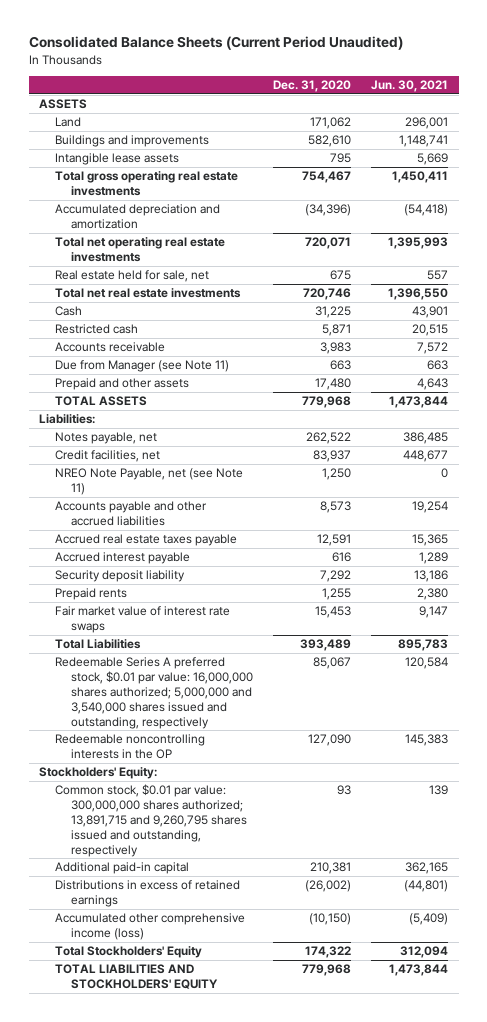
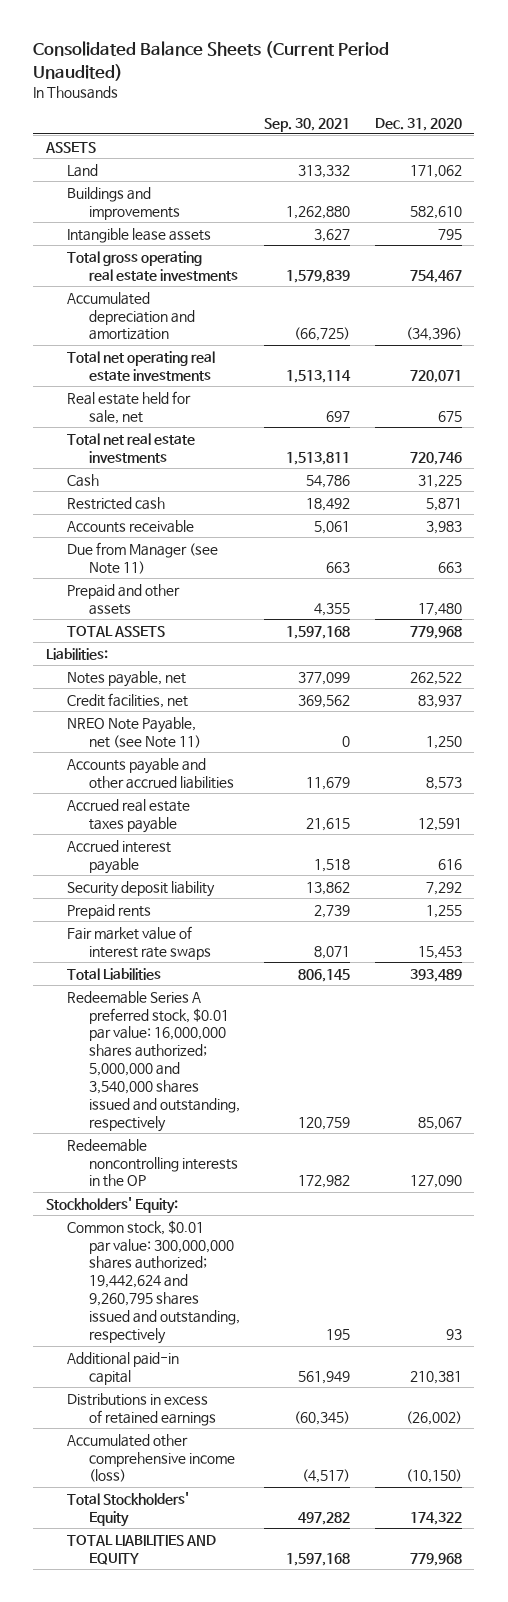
[371,79,449,92] Jun. 30, 2021 -> none
none -> [264,117,351,132] Sep. 30, 2021
[54,784,247,857] Common stock, $0.01 par value: 300,000,000 shares authorized; 13,891,715 and 9,260,795 shares issued and outstanding, respectively -> [67,1219,240,1345] Common stock, $0.01 par value: 300,000,000 shares authorized; 19,442,624 and 9,260,795 shares issued and outstanding, respectively
[54,964,218,990] TOTAL LIABILITIES AND STOCKHOLDERS' EQUITY -> [67,1534,217,1565] TOTAL LIABILITIES AND EQUITY

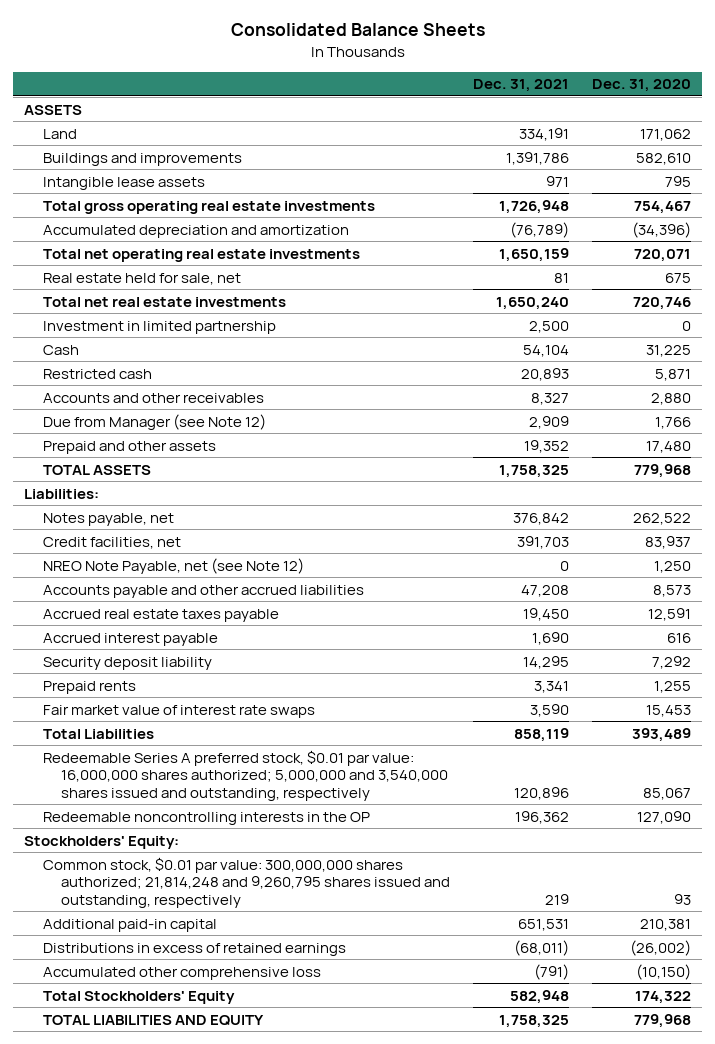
[33,41,390,81] Consolidated Balance Sheets (Current Period Unaudited) -> [230,23,485,37] Consolidated Balance Sheets
[264,117,351,132] Sep. 30, 2021 -> none
none -> [472,79,569,93] Dec. 31, 2021
none -> [42,320,276,334] Investment in limited partnership
[67,519,195,533] Accounts receivable -> [42,392,264,403] Accounts and other receivables
[426,520,463,534] 3,983 -> [650,392,691,405] 2,880
[67,541,219,574] Due from Manager (see Note 11) -> [42,413,266,430] Due from Manager (see Note 12)
[438,561,463,573] 663 -> [654,416,691,429] 1,766
[67,716,201,748] NREO Note Payable, net (see Note 11) -> [42,557,304,574] NREO Note Payable, net (see Note 12)
[67,1219,240,1345] Common stock, $0.01 par value: 300,000,000 shares authorized; 19,442,624 and 9,260,795 shares issued and outstanding, respectively -> [42,856,450,908] Common stock, $0.01 par value: 300,000,000 shares authorized; 21,814,248 and 9,260,795 shares issued and outstanding, respectively
[67,1433,235,1483] Accumulated other comprehensive income (loss) -> [42,966,321,980] Accumulated other comprehensive loss

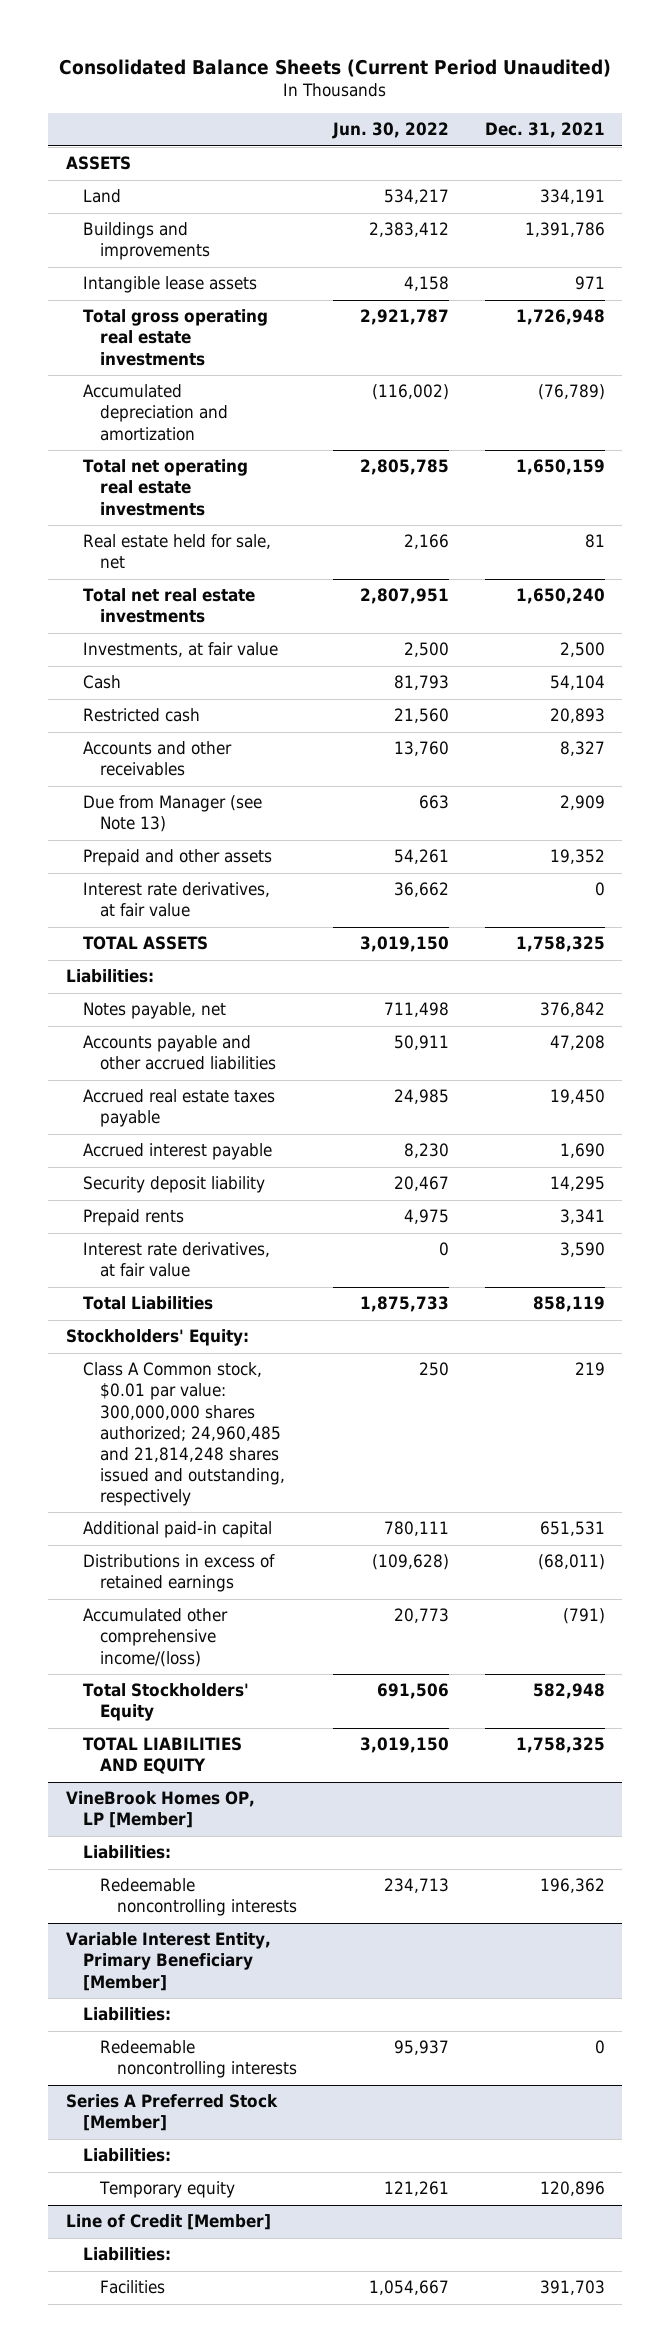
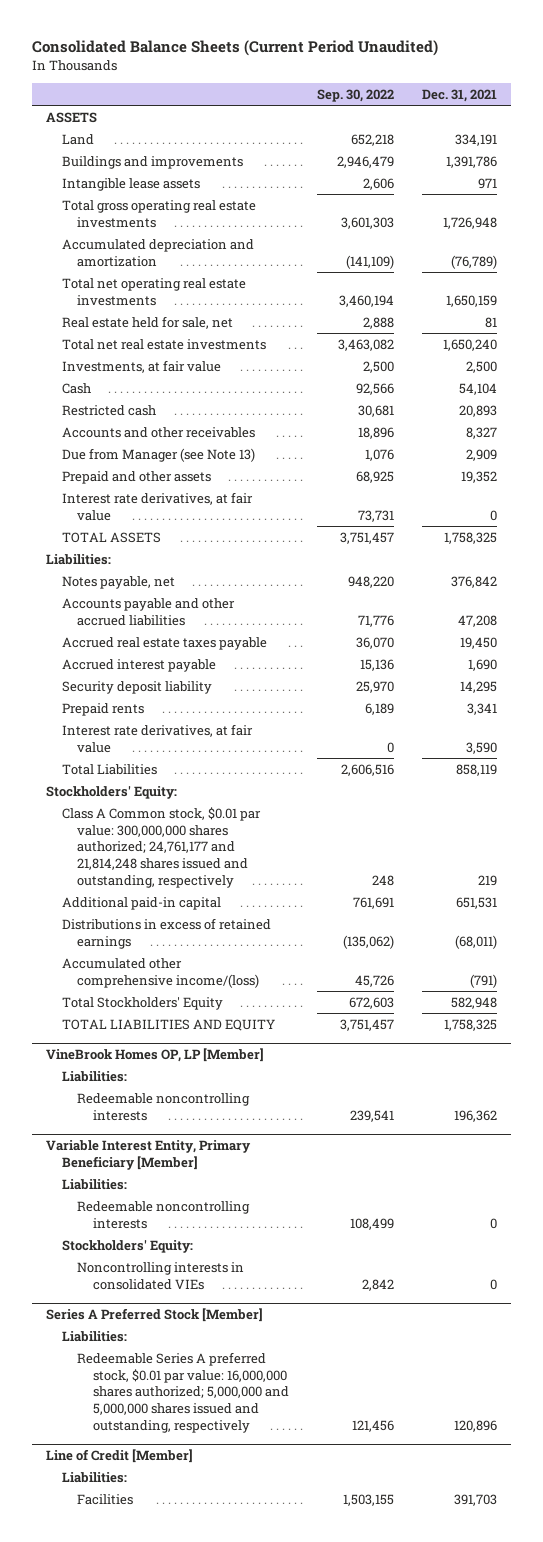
[331,122,449,140] Jun. 30, 2022 -> none
none -> [317,88,395,102] Sep. 30, 2022
[83,1362,286,1506] Class A Common stock, $0.01 par value: 300,000,000 shares authorized; 24,960,485 and 21,814,248 shares issued and outstanding, respectively -> [61,806,261,889] Class A Common stock, $0.01 par value: 300,000,000 shares authorized; 24,761,177 and 21,814,248 shares issued and outstanding, respectively
none -> [61,1239,193,1253] Stockholders' Equity:
none -> [77,1261,245,1290] Noncontrolling interests in consolidated VIEs
[99,2181,236,2199] Temporary equity -> [77,1351,290,1434] Redeemable Series A preferred stock, $0.01 par value: 16,000,000 shares authorized; 5,000,000 and 5,000,000 shares issued and outstanding, respectively

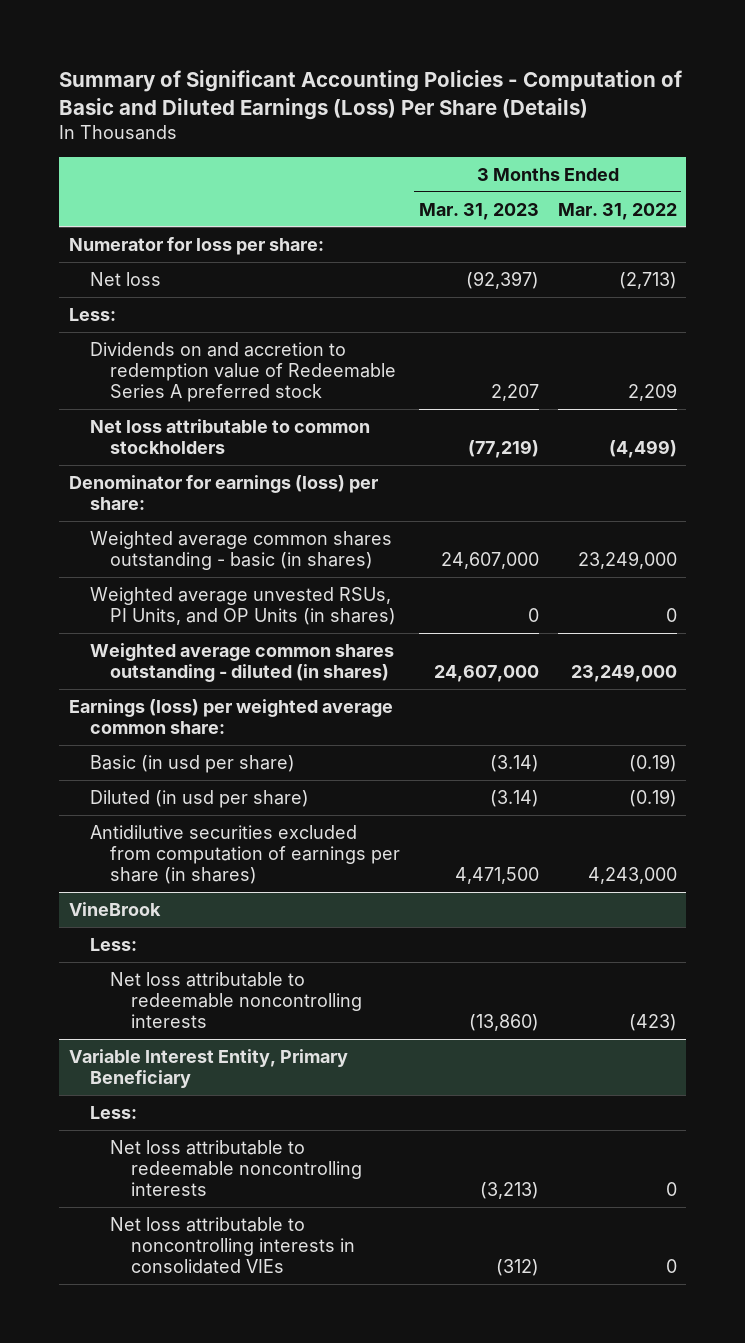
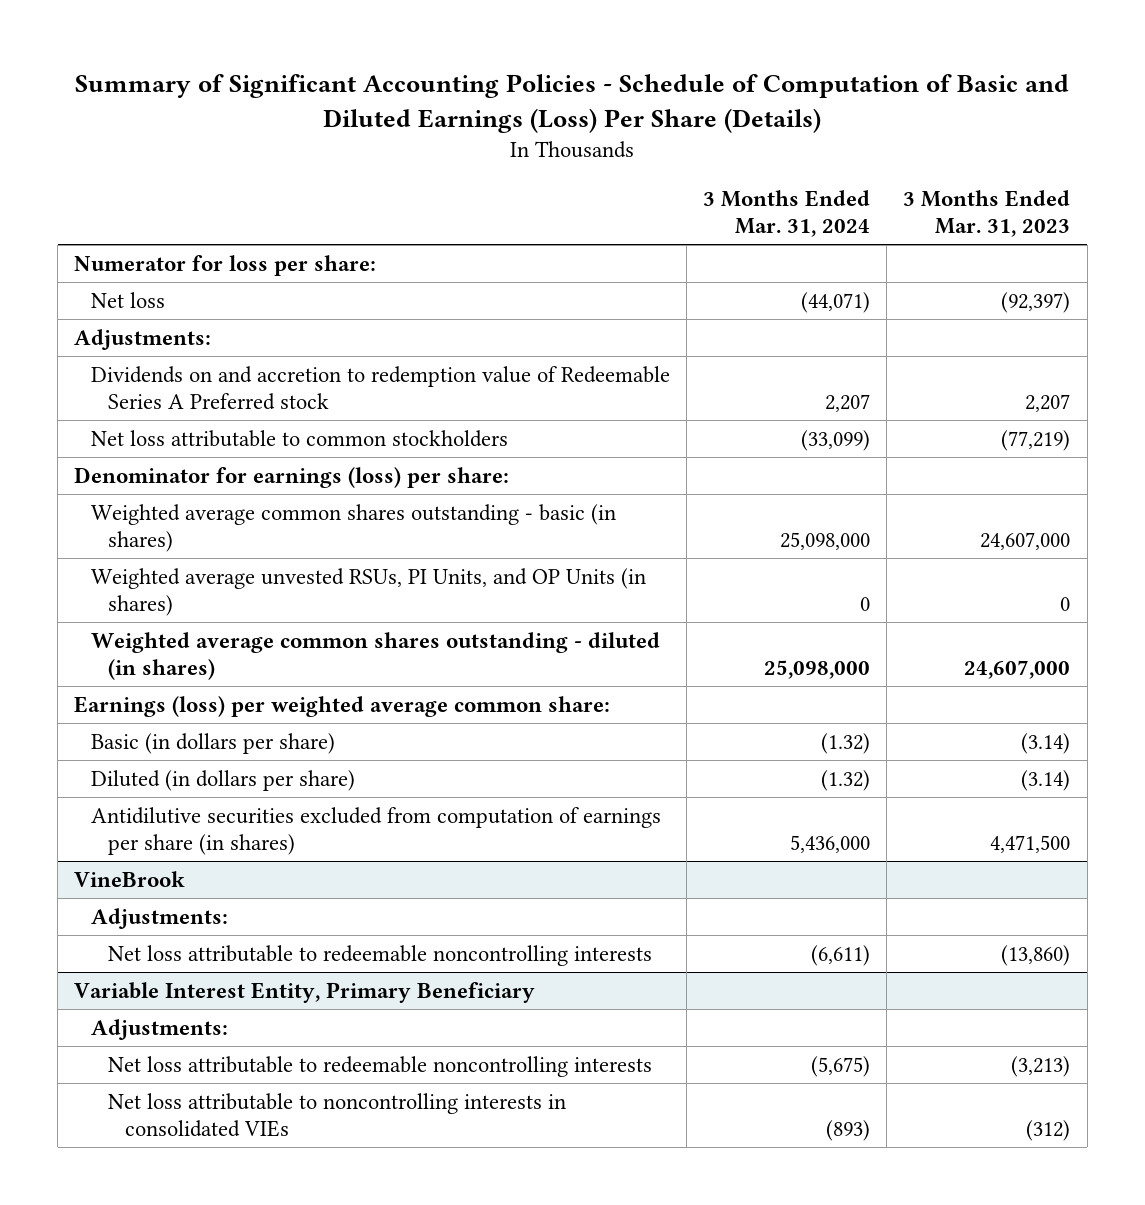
[59,70,683,120] Summary of Significant Accounting Policies - Computation of Basic and Diluted Earnings (Loss) Per Share (Details) -> [75,74,1070,134] Summary of Significant Accounting Policies - Schedule of Computation of Basic and Diluted Earnings (Loss) Per Share (Details)
[557,202,677,220] Mar. 31, 2022 -> none
none -> [703,189,871,237] 3 Months Ended Mar. 31, 2024
[68,307,116,321] Less: -> [74,328,212,350] Adjustments:
[89,341,397,402] Dividends on and accretion to redemption value of Redeemable Series A preferred stock -> [91,365,671,410] Dividends on and accretion to redemption value of Redeemable Series A Preferred stock
[89,754,295,773] Basic (in usd per share) -> [91,732,336,754] Basic (in dollars per share)
[89,789,309,808] Diluted (in usd per share) -> [91,769,356,791] Diluted (in dollars per share)
[89,937,137,951] Less: -> [91,907,229,929] Adjustments:
[89,1105,137,1119] Less: -> [91,1018,229,1040] Adjustments:

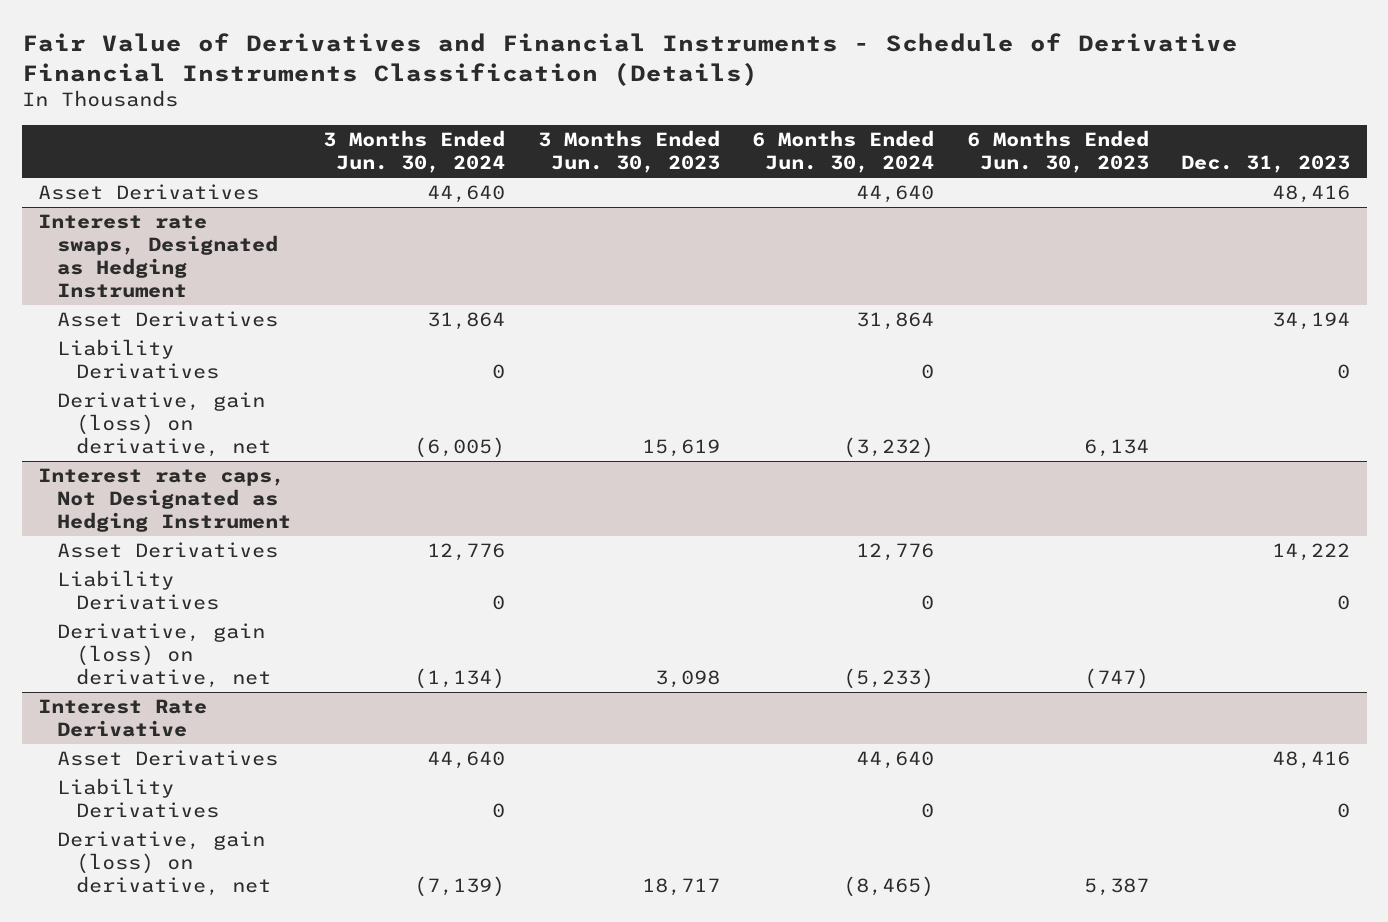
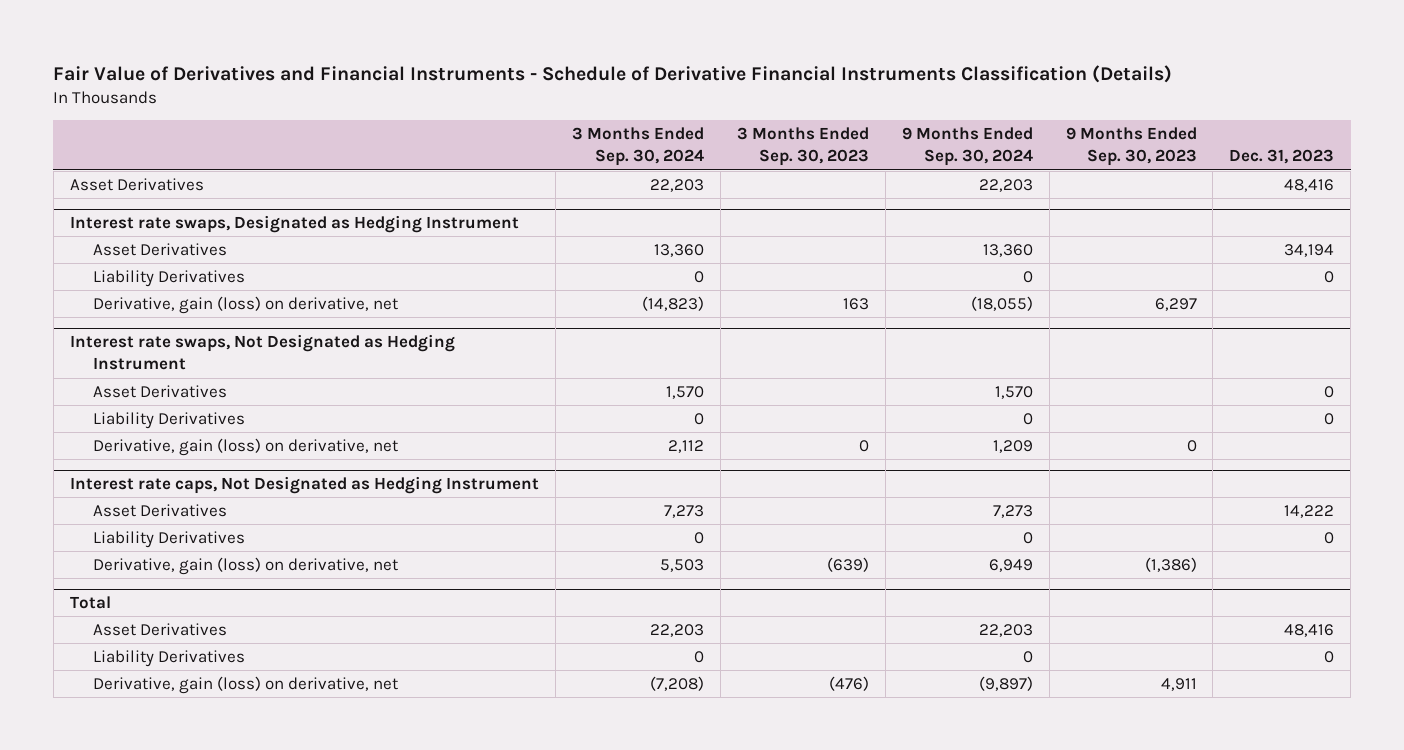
[323,130,506,174] 3 Months Ended Jun. 30, 2024 -> none
[537,130,720,174] 3 Months Ended Jun. 30, 2023 -> none
[752,130,935,174] 6 Months Ended Jun. 30, 2024 -> none
[966,130,1149,174] 6 Months Ended Jun. 30, 2023 -> none
none -> [571,127,704,167] 3 Months Ended Sep. 30, 2024
none -> [736,127,869,167] 3 Months Ended Sep. 30, 2023
none -> [901,127,1033,167] 9 Months Ended Sep. 30, 2024
none -> [1065,127,1197,167] 9 Months Ended Sep. 30, 2023
none -> [69,334,455,371] Interest rate swaps, Not Designated as Hedging Instrument
none -> [92,385,227,399] Asset Derivatives
none -> [92,412,245,430] Liability Derivatives
none -> [92,438,398,457] Derivative, gain (loss) on derivative, net
[37,699,207,738] Interest Rate Derivative -> [69,596,111,610] Total

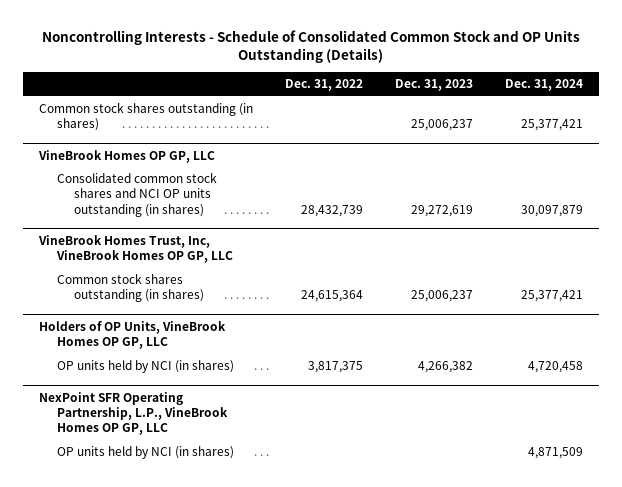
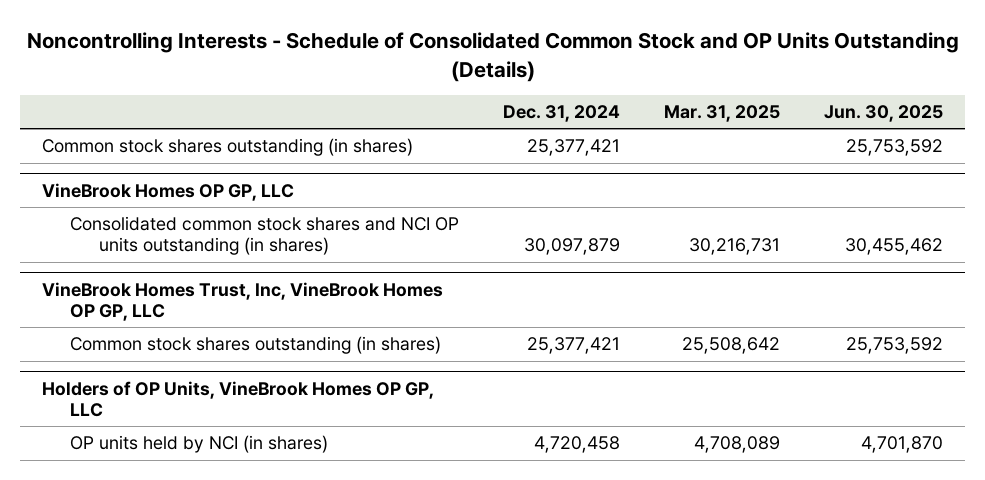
[285,79,364,92] Dec. 31, 2022 -> none
[395,79,474,92] Dec. 31, 2023 -> none
none -> [664,105,781,123] Mar. 31, 2025
none -> [824,105,944,123] Jun. 30, 2025
[39,391,228,436] NexPoint SFR Operating Partnership, L.P., VineBrook Homes OP GP, LLC -> none
[56,446,234,460] OP units held by NCI (in shares) -> none

